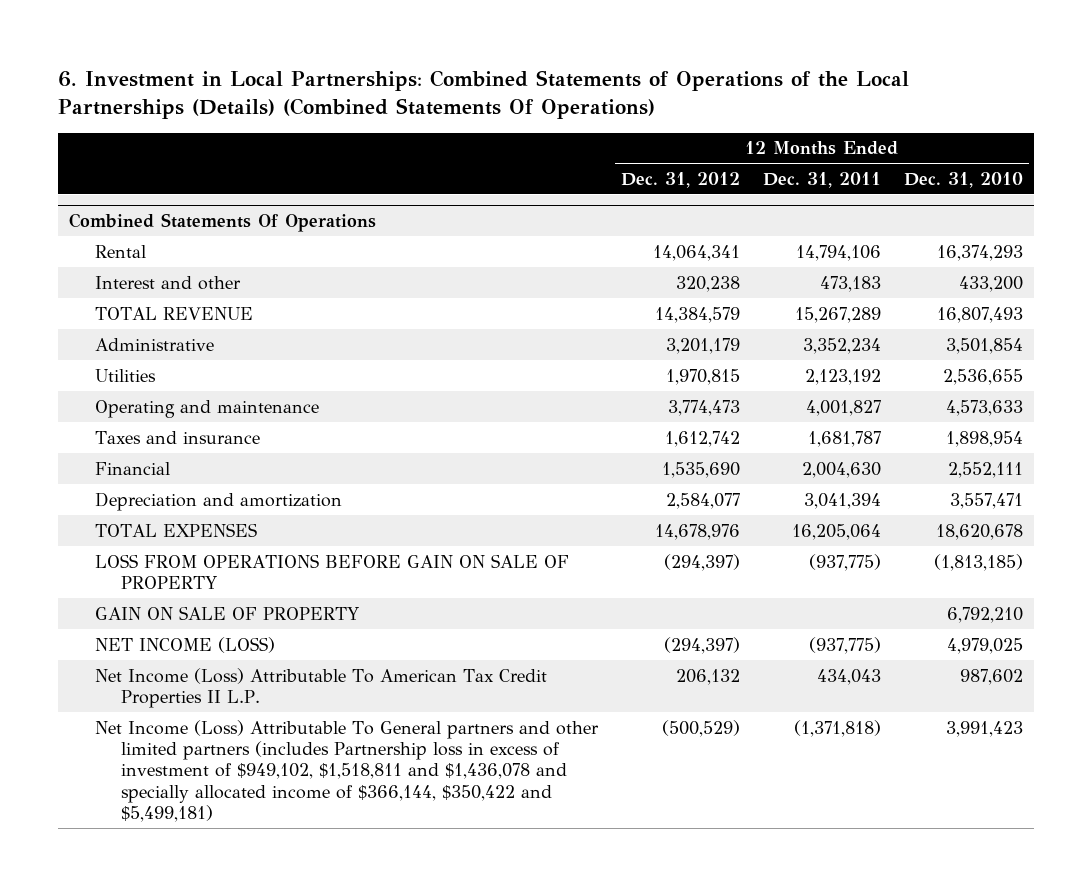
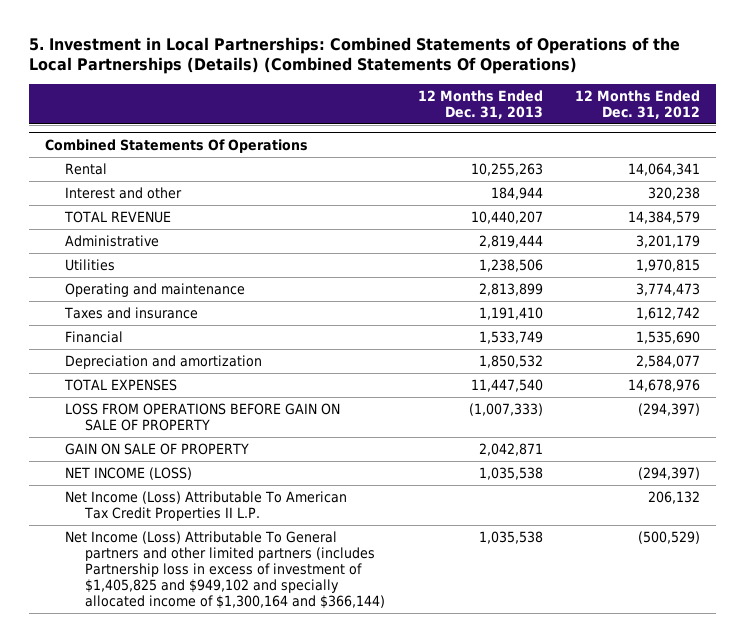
[58,70,910,120] 6. Investment in Local Partnerships: Combined Statements of Operations of the Local Partnerships (Details) (Combined Statements Of Operations) -> [28,36,680,75] 5. Investment in Local Partnerships: Combined Statements of Operations of the Local Partnerships (Details) (Combined Statements Of Operations)
[762,171,881,188] Dec. 31, 2011 -> none
[903,171,1023,188] Dec. 31, 2010 -> none
none -> [417,89,543,119] 12 Months Ended Dec. 31, 2013
[95,719,600,823] Net Income (Loss) Attributable To General partners and other limited partners (includes Partnership loss in excess of investment of $949,102, $1,518,811 and $1,436,078 and specially allocated income of $366,144, $350,422 and $5,499,181) -> [65,530,386,609] Net Income (Loss) Attributable To General partners and other limited partners (includes Partnership loss in excess of investment of $1,405,825 and $949,102 and specially allocated income of $1,300,164 and $366,144)

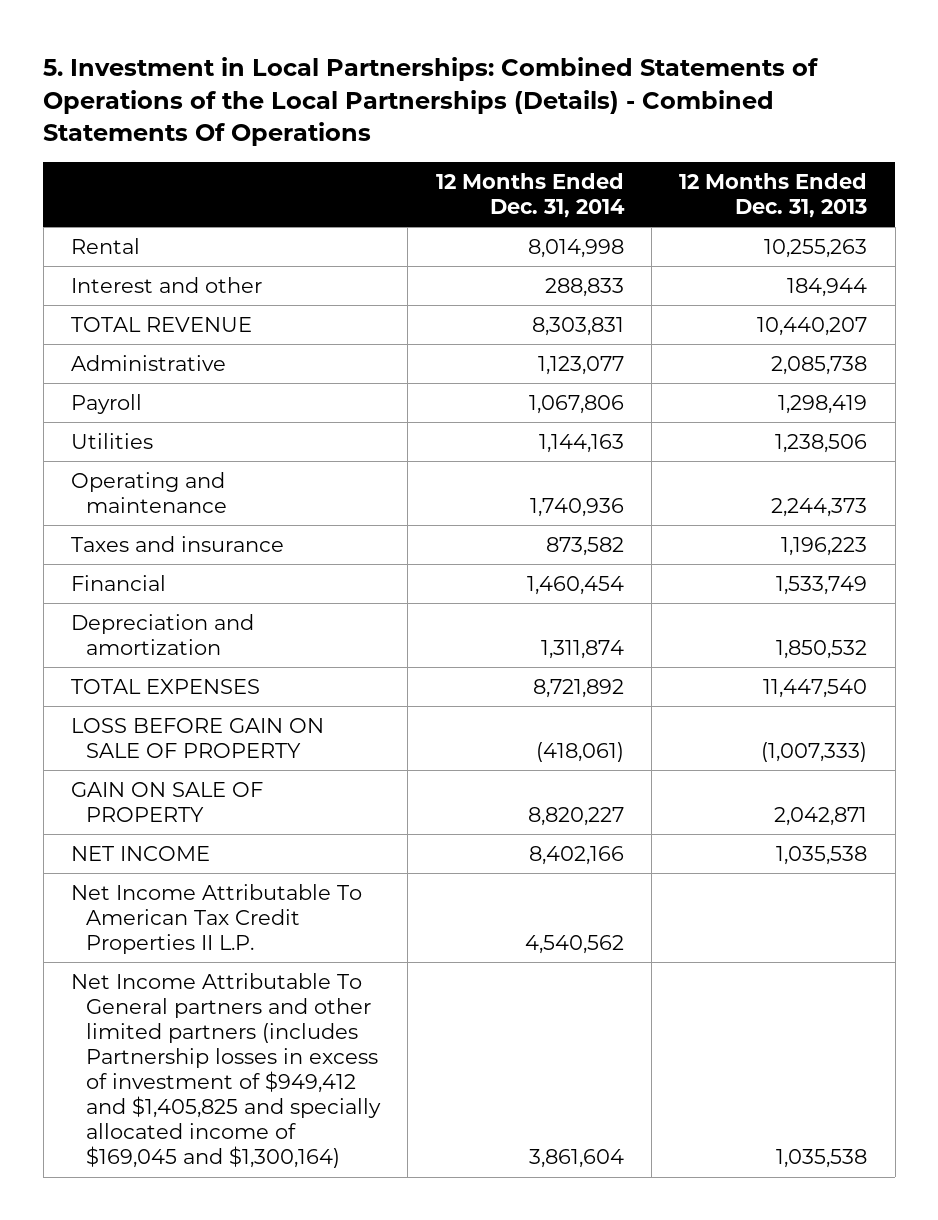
[28,36,680,75] 5. Investment in Local Partnerships: Combined Statements of Operations of the Local Partnerships (Details) (Combined Statements Of Operations) -> [43,56,820,147] 5. Investment in Local Partnerships: Combined Statements of Operations of the Local Partnerships (Details) - Combined Statements Of Operations
[575,89,701,119] 12 Months Ended Dec. 31, 2012 -> none
none -> [435,173,625,219] 12 Months Ended Dec. 31, 2014
[45,138,309,153] Combined Statements Of Operations -> none
[478,234,543,248] 2,819,444 -> [771,355,868,375] 2,085,738
none -> [70,393,142,414] Payroll
[478,282,543,296] 2,813,899 -> [771,497,868,517] 2,244,373
[478,306,543,320] 1,191,410 -> [781,536,868,556] 1,196,223
[65,402,341,431] LOSS FROM OPERATIONS BEFORE GAIN ON SALE OF PROPERTY -> [70,717,324,758] LOSS BEFORE GAIN ON SALE OF PROPERTY
[65,466,193,480] NET INCOME (LOSS) -> [70,845,210,861] NET INCOME
[65,490,348,521] Net Income (Loss) Attributable To American Tax Credit Properties II L.P. -> [70,883,362,954] Net Income Attributable To American Tax Credit Properties II L.P.
[65,530,386,609] Net Income (Loss) Attributable To General partners and other limited partners (includes Partnership loss in excess of investment of $1,405,825 and $949,102 and specially allocated income of $1,300,164 and $366,144) -> [70,972,382,1169] Net Income Attributable To General partners and other limited partners (includes Partnership losses in excess of investment of $949,412 and $1,405,825 and specially allocated income of $169,045 and $1,300,164)

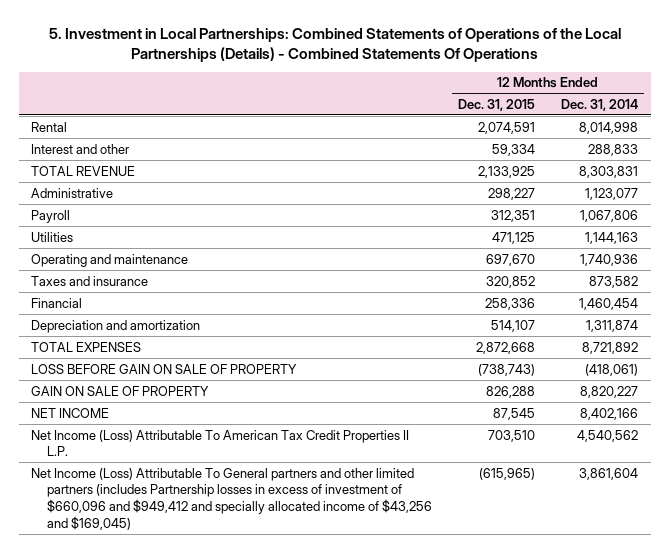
[679,173,868,219] 12 Months Ended Dec. 31, 2013 -> none
none -> [458,98,536,111] Dec. 31, 2015
[70,883,362,954] Net Income Attributable To American Tax Credit Properties II L.P. -> [31,429,410,457] Net Income (Loss) Attributable To American Tax Credit Properties II L.P.
[70,972,382,1169] Net Income Attributable To General partners and other limited partners (includes Partnership losses in excess of investment of $949,412 and $1,405,825 and specially allocated income of $169,045 and $1,300,164) -> [31,467,433,530] Net Income (Loss) Attributable To General partners and other limited partners (includes Partnership losses in excess of investment of $660,096 and $949,412 and specially allocated income of $43,256 and $169,045)

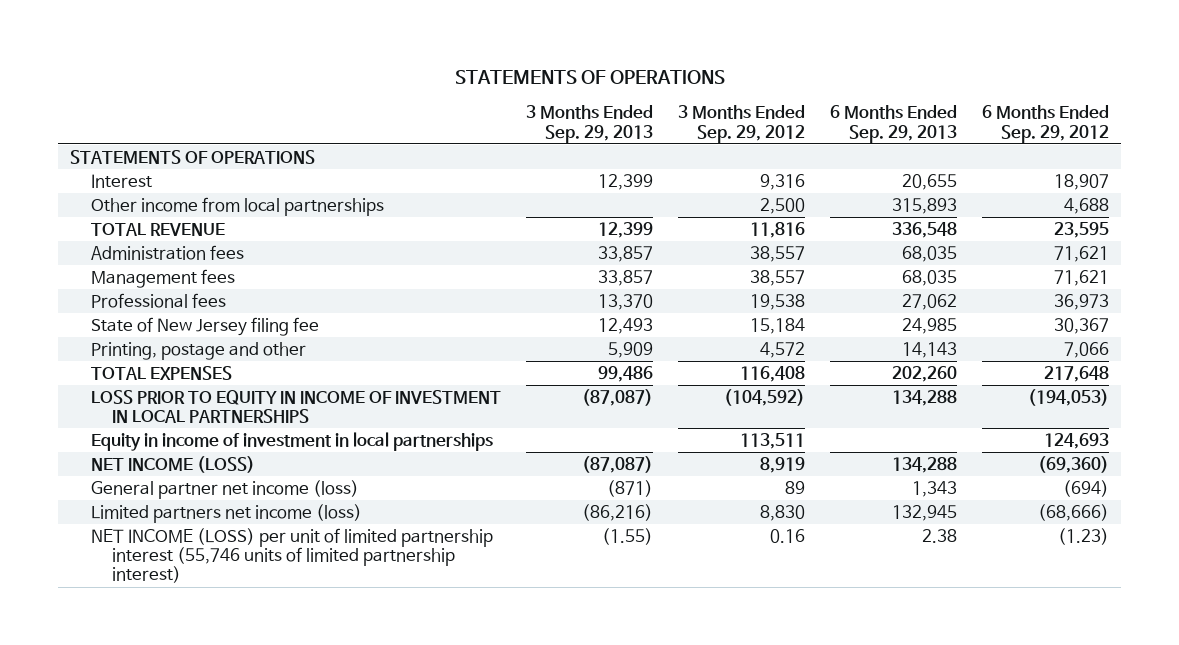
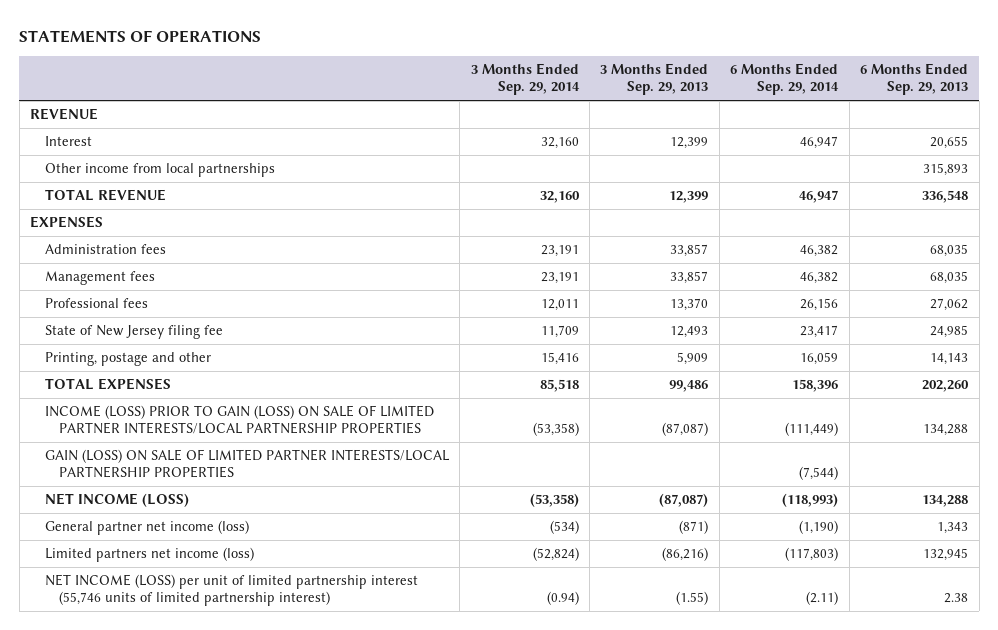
[677,105,805,143] 3 Months Ended Sep. 29, 2012 -> none
[981,105,1109,143] 6 Months Ended Sep. 29, 2012 -> none
none -> [470,63,580,96] 3 Months Ended Sep. 29, 2014
none -> [730,63,840,96] 6 Months Ended Sep. 29, 2014
[70,150,316,165] STATEMENTS OF OPERATIONS -> none
none -> [30,107,99,120] REVENUE
none -> [30,215,104,228] EXPENSES
[90,432,493,452] Equity in income of investment in local partnerships -> none
[90,390,501,424] LOSS PRIOR TO EQUITY IN INCOME OF INVESTMENT IN LOCAL PARTNERSHIPS -> [44,404,434,435] INCOME (LOSS) PRIOR TO GAIN (LOSS) ON SALE OF LIMITED PARTNER INTERESTS/LOCAL PARTNERSHIP PROPERTIES
none -> [44,448,449,479] GAIN (LOSS) ON SALE OF LIMITED PARTNER INTERESTS/LOCAL PARTNERSHIP PROPERTIES

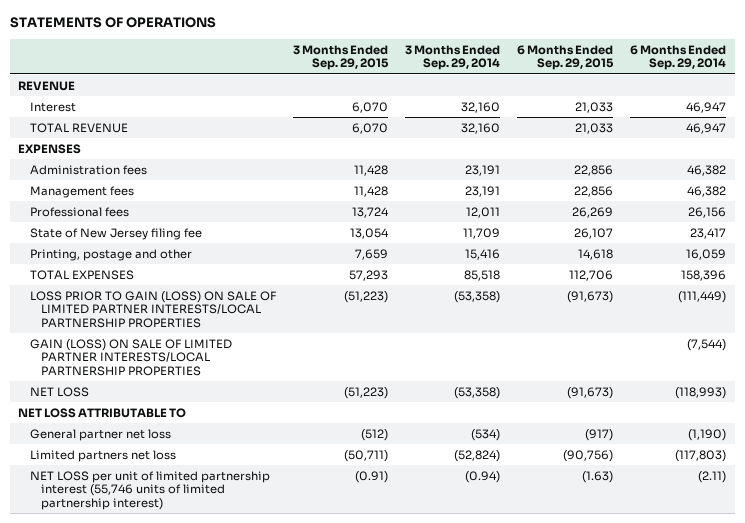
[600,63,709,96] 3 Months Ended Sep. 29, 2013 -> none
[860,63,969,96] 6 Months Ended Sep. 29, 2013 -> none
none -> [292,44,389,71] 3 Months Ended Sep. 29, 2015
none -> [517,44,615,71] 6 Months Ended Sep. 29, 2015
[44,162,275,177] Other income from local partnerships -> none
[44,404,434,435] INCOME (LOSS) PRIOR TO GAIN (LOSS) ON SALE OF LIMITED PARTNER INTERESTS/LOCAL PARTNERSHIP PROPERTIES -> [29,290,276,328] LOSS PRIOR TO GAIN (LOSS) ON SALE OF LIMITED PARTNER INTERESTS/LOCAL PARTNERSHIP PROPERTIES
[44,492,189,507] NET INCOME (LOSS) -> [29,386,89,397] NET LOSS
none -> [18,407,187,418] NET LOSS ATTRIBUTABLE TO
[44,519,249,535] General partner net income (loss) -> [29,428,171,441] General partner net loss
[44,546,254,562] Limited partners net income (loss) -> [29,449,176,462] Limited partners net loss
[44,573,418,607] NET INCOME (LOSS) per unit of limited partnership interest (55,746 units of limited partnership interest) -> [29,470,270,510] NET LOSS per unit of limited partnership interest (55,746 units of limited partnership interest)

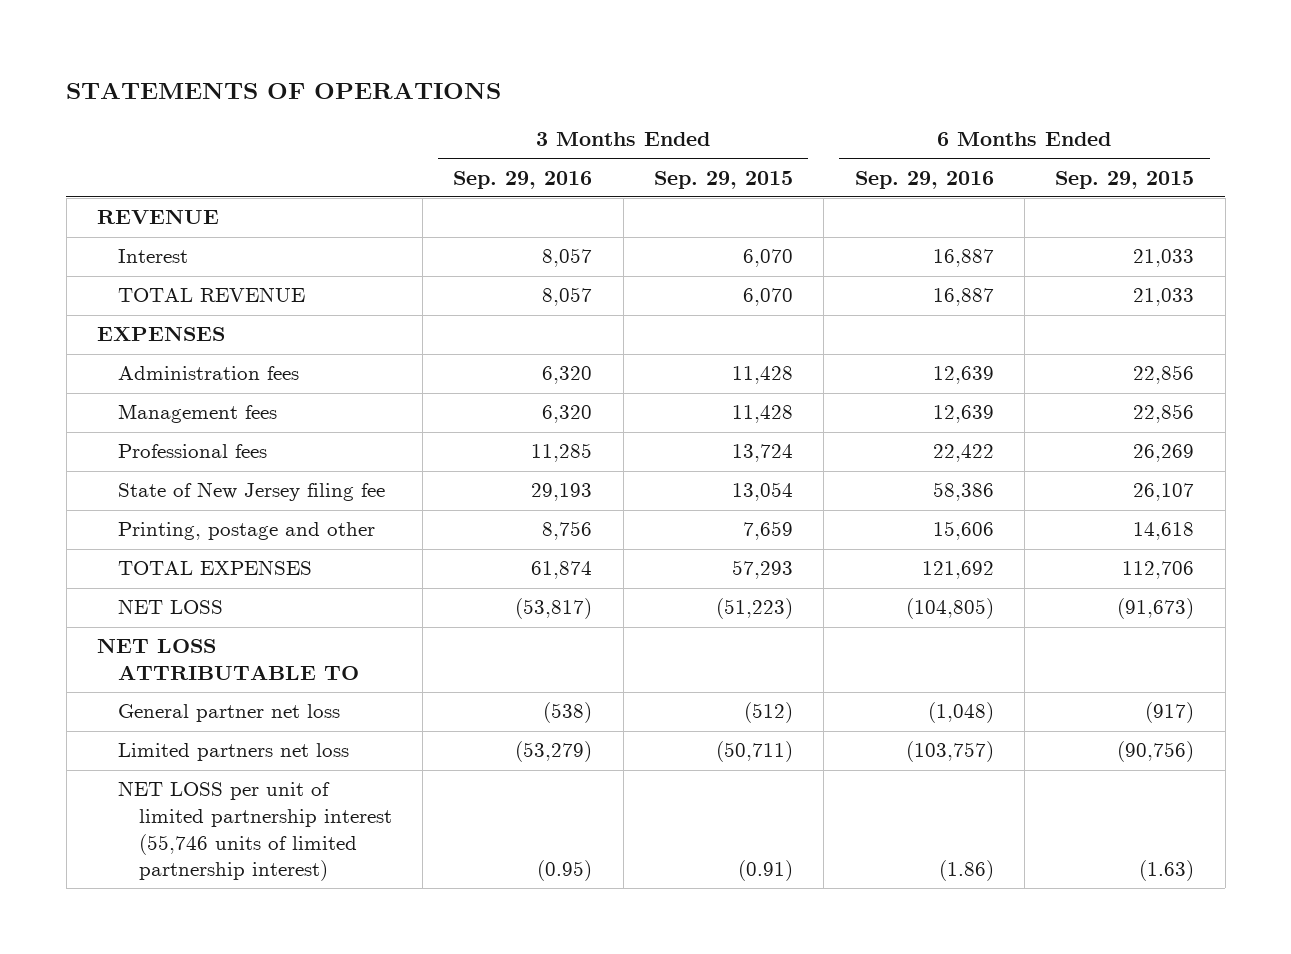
[405,44,501,71] 3 Months Ended Sep. 29, 2014 -> none
[630,44,727,71] 6 Months Ended Sep. 29, 2014 -> none
none -> [453,170,593,189] Sep. 29, 2016
none -> [854,170,994,189] Sep. 29, 2016
[29,290,276,328] LOSS PRIOR TO GAIN (LOSS) ON SALE OF LIMITED PARTNER INTERESTS/LOCAL PARTNERSHIP PROPERTIES -> none
[29,338,232,376] GAIN (LOSS) ON SALE OF LIMITED PARTNER INTERESTS/LOCAL PARTNERSHIP PROPERTIES -> none

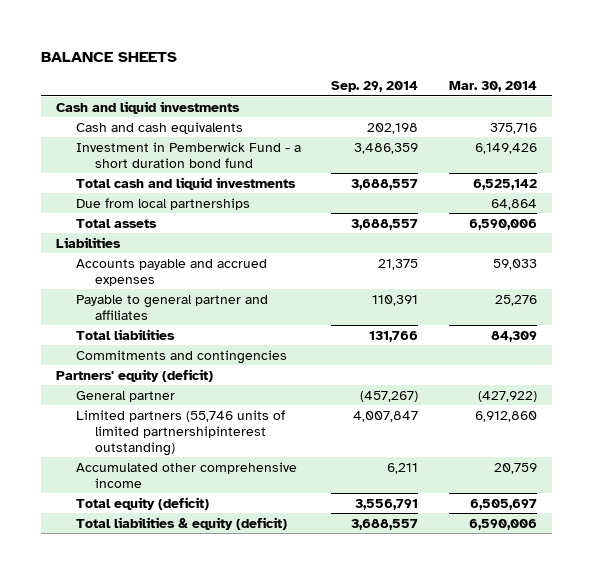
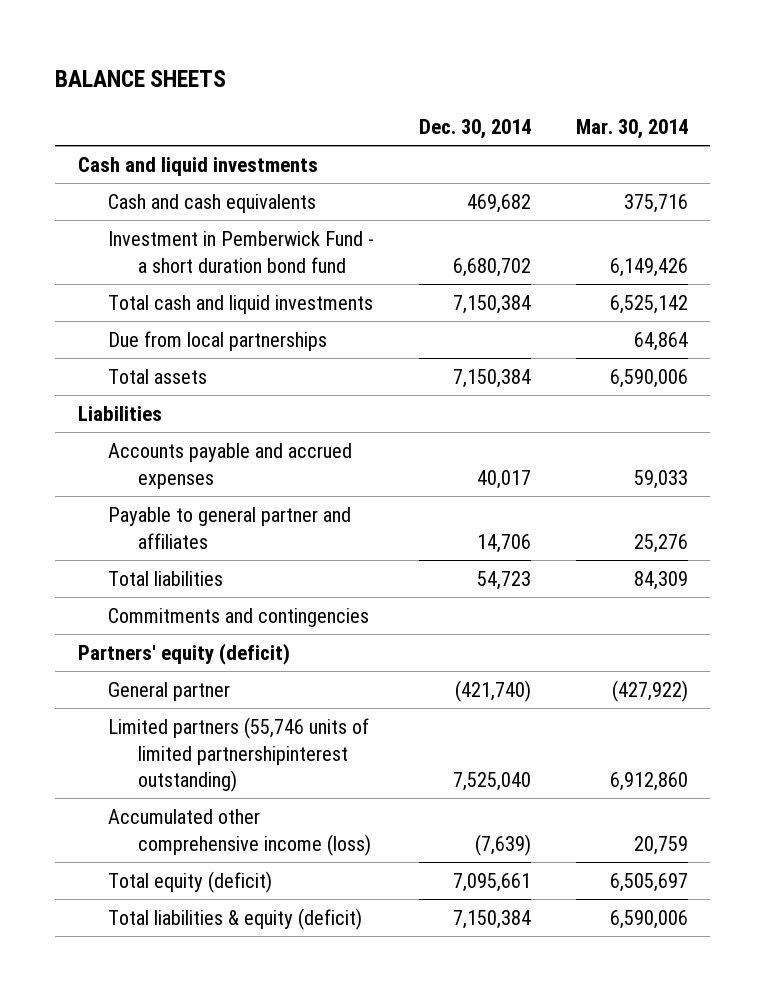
[331,81,419,93] Sep. 29, 2014 -> none
none -> [418,118,531,139] Dec. 30, 2014
[75,461,297,488] Accumulated other comprehensive income -> [107,808,371,856] Accumulated other comprehensive income (loss)

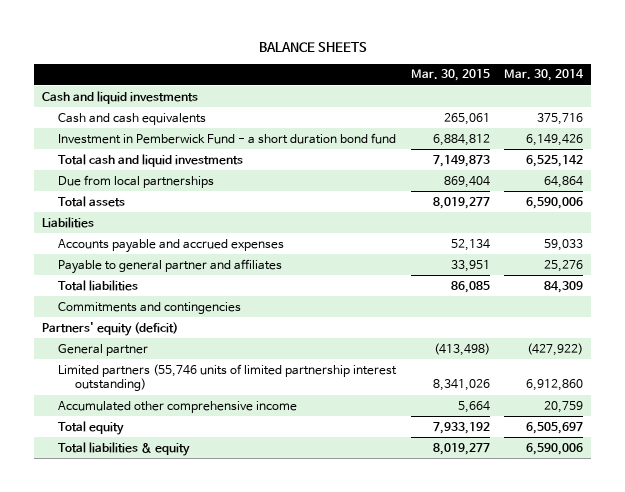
[418,118,531,139] Dec. 30, 2014 -> none
none -> [410,69,490,82] Mar. 30, 2015
[107,716,369,793] Limited partners (55,746 units of limited partnershipinterest outstanding) -> [58,363,398,392] Limited partners (55,746 units of limited partnership interest outstanding)
[107,808,371,856] Accumulated other comprehensive income (loss) -> [58,400,298,413] Accumulated other comprehensive income
[107,870,272,893] Total equity (deficit) -> [58,420,125,435] Total equity
[107,907,362,930] Total liabilities & equity (deficit) -> [58,441,191,456] Total liabilities & equity

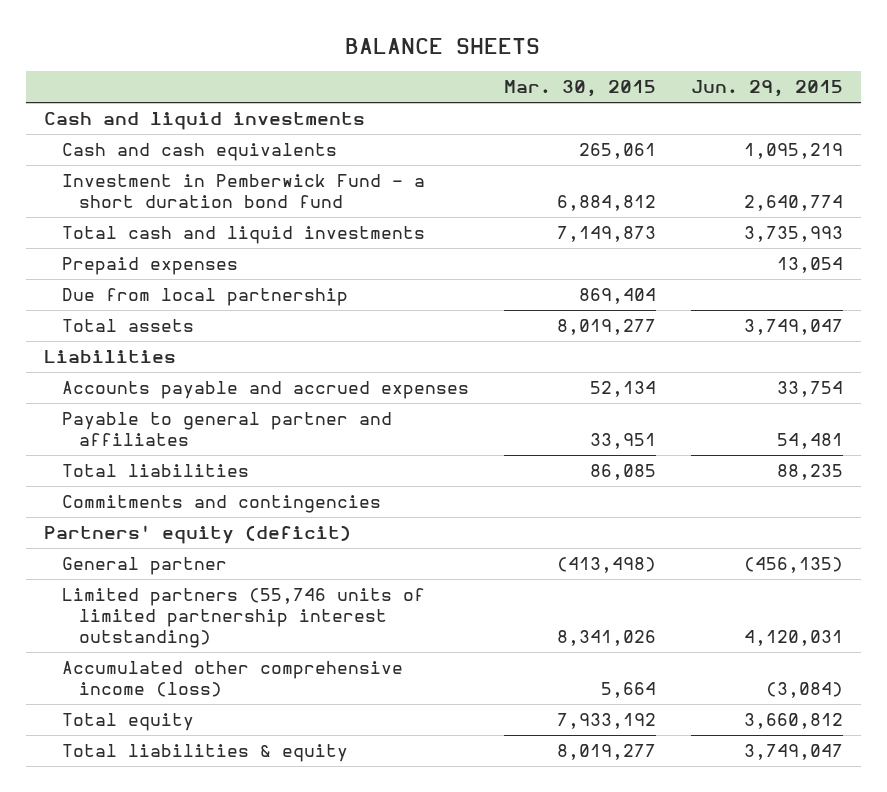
[504,69,585,82] Mar. 30, 2014 -> none
none -> [691,80,844,98] Jun. 29, 2015
none -> [61,257,238,276] Prepaid expenses
[58,174,215,188] Due from local partnerships -> [61,288,348,307] Due from local partnership
[58,400,298,413] Accumulated other comprehensive income -> [61,661,403,698] Accumulated other comprehensive income (loss)

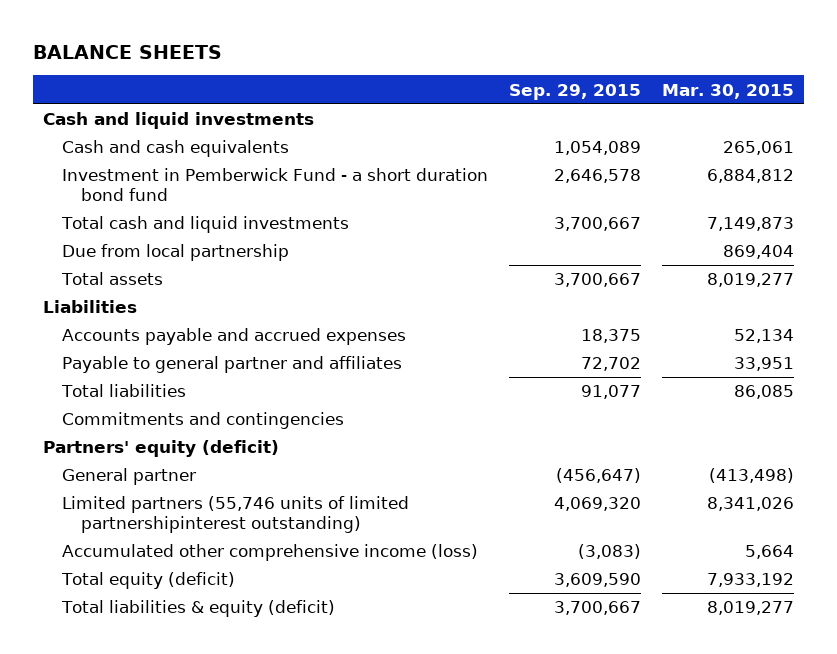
[691,80,844,98] Jun. 29, 2015 -> none
none -> [508,83,641,100] Sep. 29, 2015
[61,257,238,276] Prepaid expenses -> none
[61,588,425,648] Limited partners (55,746 units of limited partnership interest outstanding) -> [62,496,410,533] Limited partners (55,746 units of limited partnershipinterest outstanding)
[61,713,194,732] Total equity -> [61,572,236,590] Total equity (deficit)
[61,744,348,763] Total liabilities & equity -> [61,600,336,618] Total liabilities & equity (deficit)

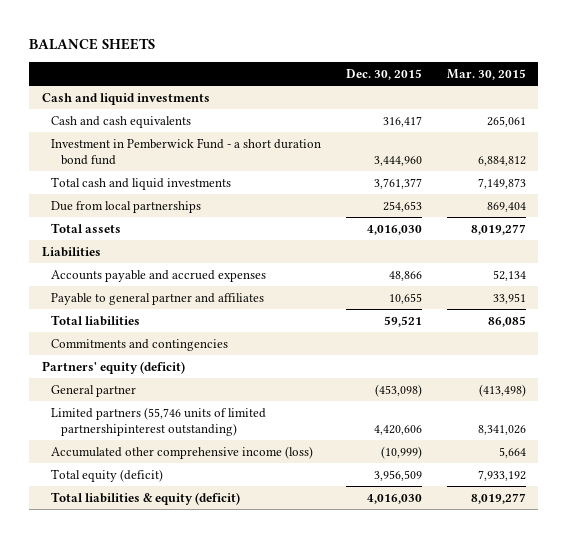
[508,83,641,100] Sep. 29, 2015 -> none
none -> [345,68,422,80] Dec. 30, 2015
[62,244,290,262] Due from local partnership -> [51,200,202,213] Due from local partnerships

